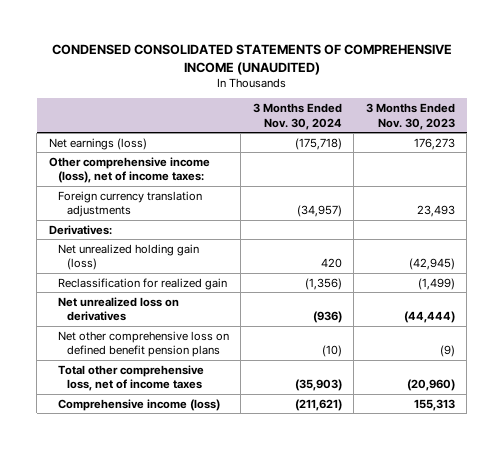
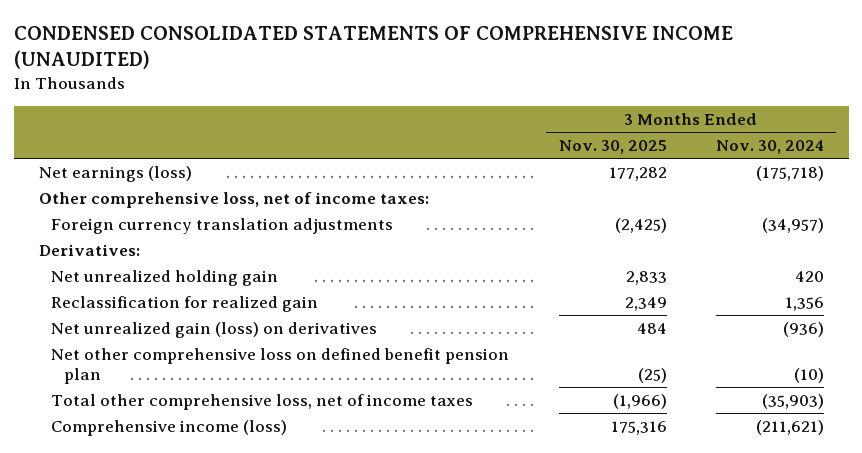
[365,103,455,130] 3 Months Ended Nov. 30, 2023 -> none
none -> [558,140,667,155] Nov. 30, 2025
[48,156,210,184] Other comprehensive income (loss), net of income taxes: -> [38,191,429,208] Other comprehensive loss, net of income taxes:
[57,243,199,271] Net unrealized holding gain (loss) -> [51,269,279,286] Net unrealized holding gain
[304,277,342,290] (1,356) -> [784,296,824,311] 1,356
[57,296,179,322] Net unrealized loss on derivatives -> [51,321,378,338] Net unrealized gain (loss) on derivatives
[57,330,229,358] Net other comprehensive loss on defined benefit pension plans -> [51,347,510,384] Net other comprehensive loss on defined benefit pension plan

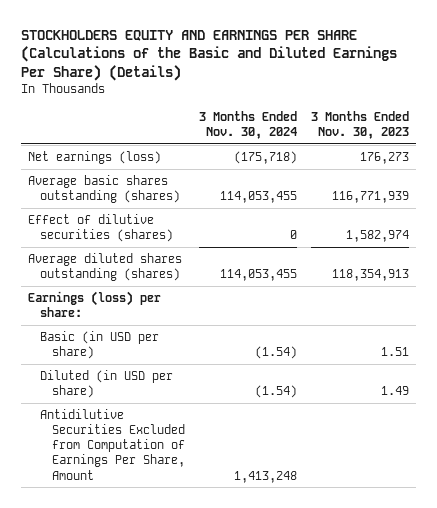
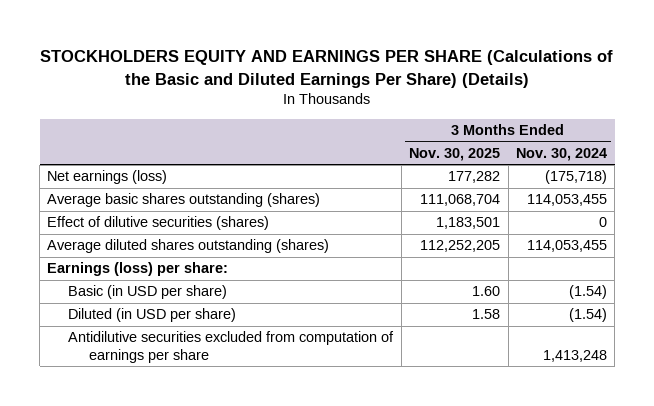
[311,110,410,139] 3 Months Ended Nov. 30, 2023 -> none
none -> [409,148,501,162] Nov. 30, 2025
[40,409,186,480] Antidilutive Securities Excluded from Computation of Earnings Per Share, Amount -> [68,331,395,363] Antidilutive securities excluded from computation of earnings per share

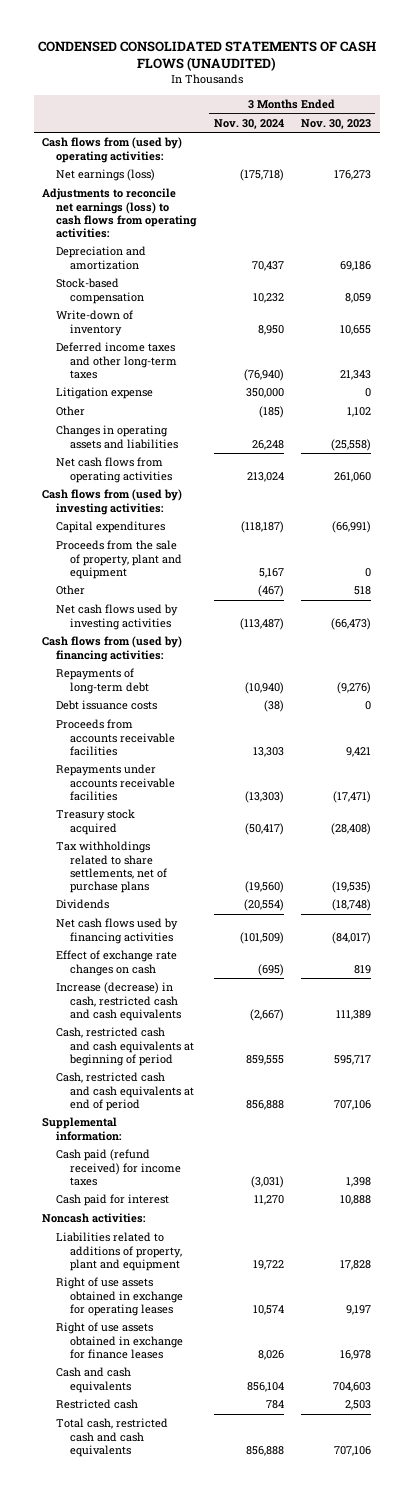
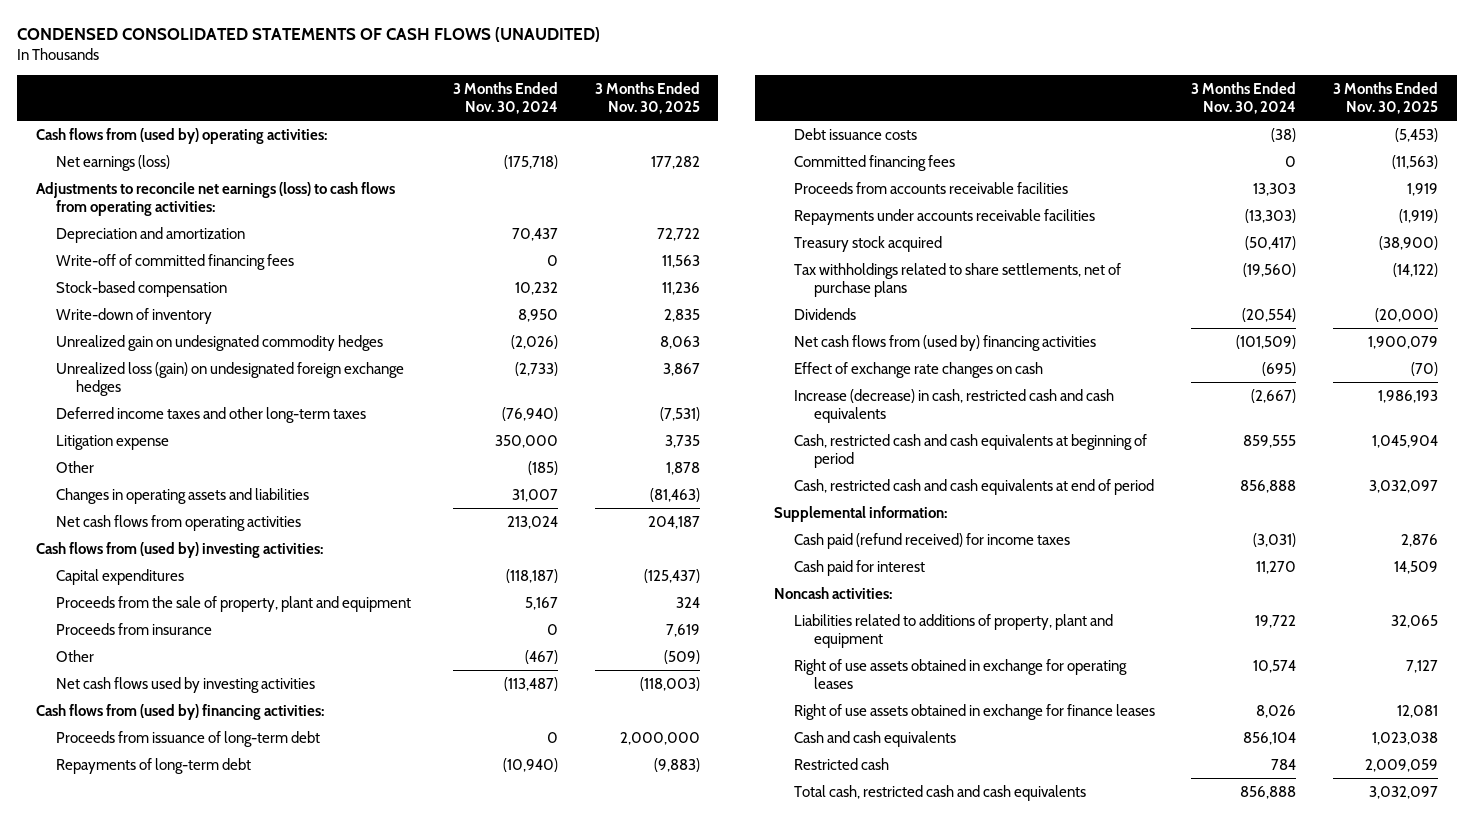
[301,119,372,130] Nov. 30, 2023 -> none
none -> [595,81,701,114] 3 Months Ended Nov. 30, 2025
none -> [55,253,294,270] Write-off of committed financing fees
none -> [55,334,383,351] Unrealized gain on undesignated commodity hedges
none -> [55,361,404,396] Unrealized loss (gain) on undesignated foreign exchange hedges
[251,439,284,450] 26,248 -> [512,488,559,502] 31,007
none -> [55,622,212,635] Proceeds from insurance
none -> [55,730,320,747] Proceeds from issuance of long-term debt
none -> [793,154,955,171] Committed financing fees
[56,918,179,944] Net cash flows used by financing activities -> [793,334,1096,351] Net cash flows from (used by) financing activities

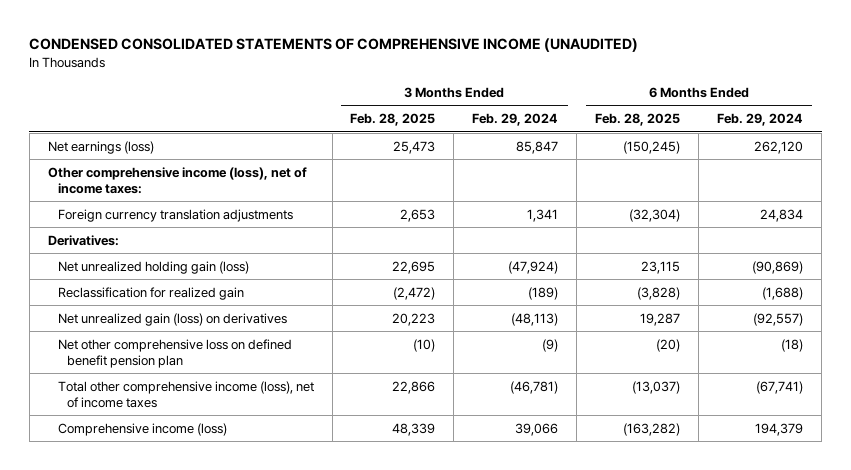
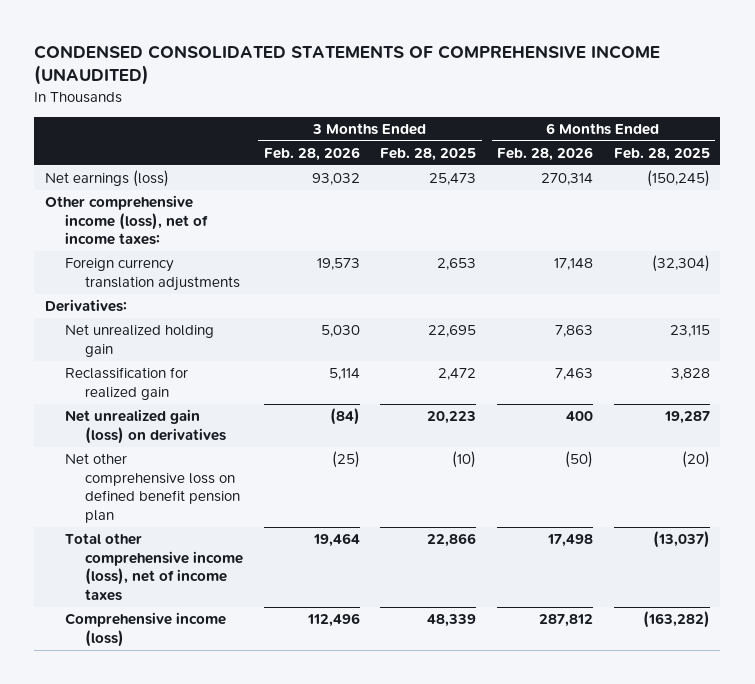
[472,113,559,127] Feb. 29, 2024 -> none
[717,113,804,127] Feb. 29, 2024 -> none
none -> [263,146,360,161] Feb. 28, 2026
none -> [497,146,594,161] Feb. 28, 2026
[57,260,249,274] Net unrealized holding gain (loss) -> [64,324,214,357] Net unrealized holding gain
[393,286,436,300] (2,472) -> [438,368,477,381] 2,472
[637,286,681,300] (3,828) -> [670,368,710,381] 3,828

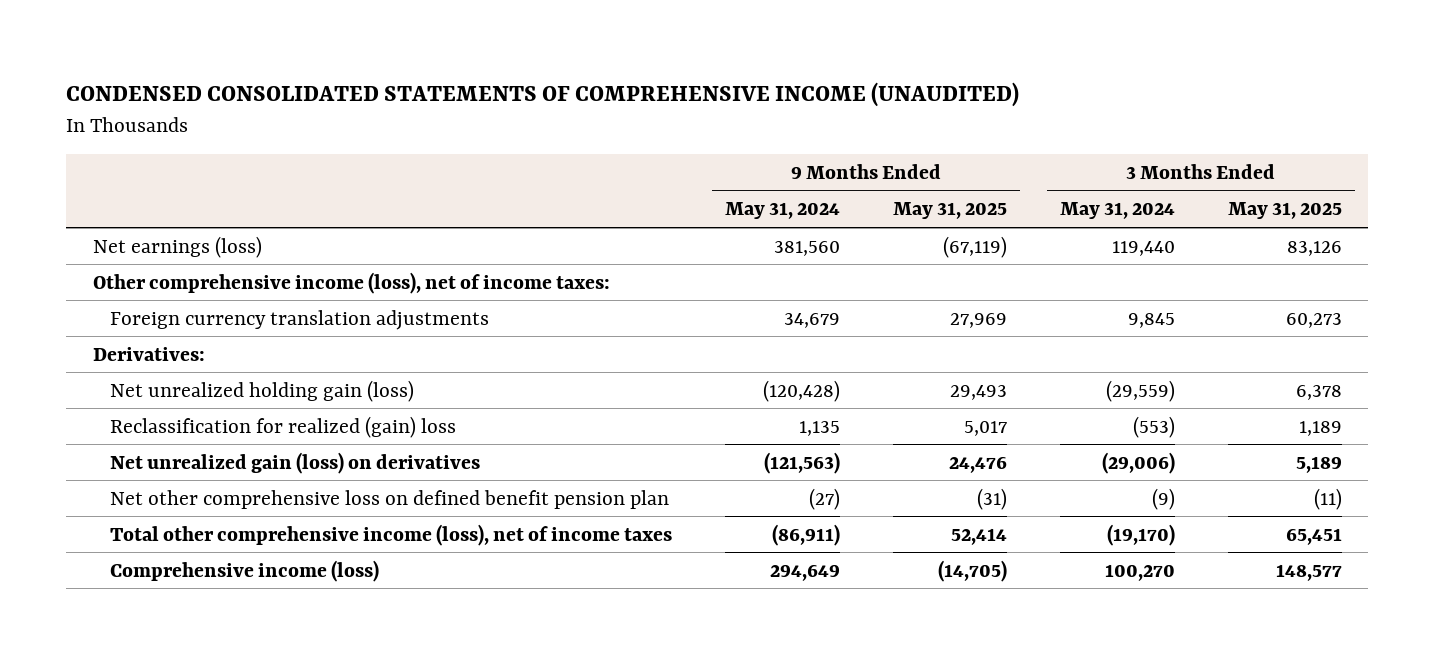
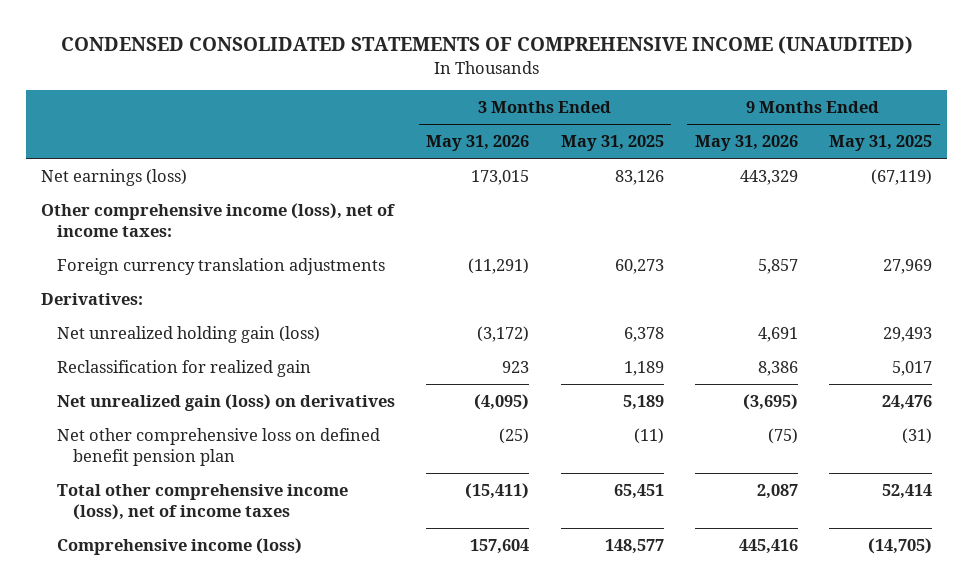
[725,202,841,220] May 31, 2024 -> none
[1059,202,1175,220] May 31, 2024 -> none
none -> [426,135,530,152] May 31, 2026
none -> [694,135,798,152] May 31, 2026
[110,415,457,438] Reclassification for realized (gain) loss -> [57,359,312,377] Reclassification for realized gain

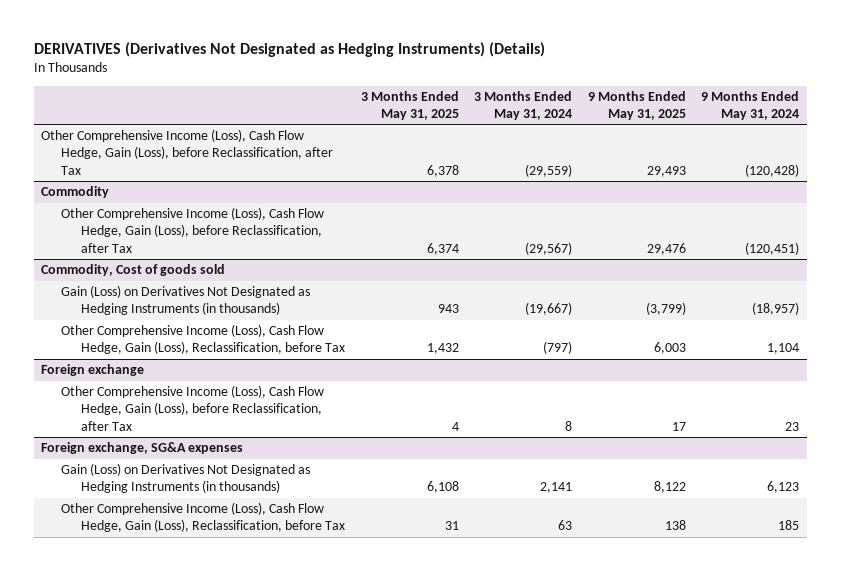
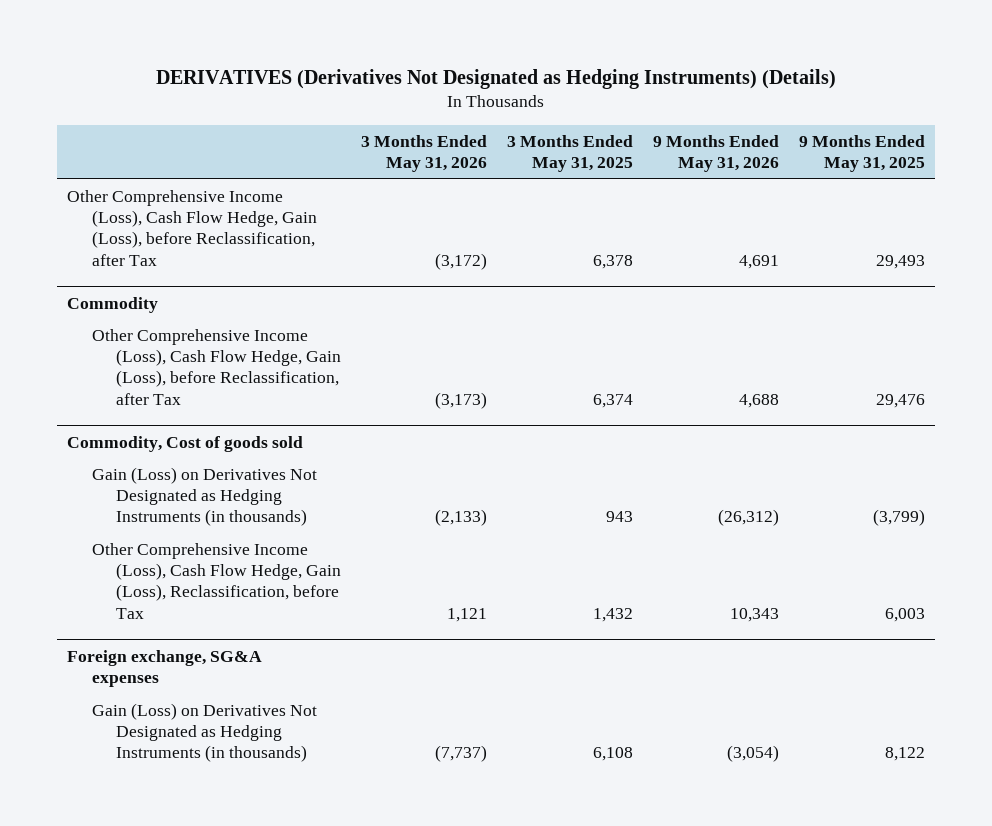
[474,90,573,120] 3 Months Ended May 31, 2024 -> none
[701,90,800,120] 9 Months Ended May 31, 2024 -> none
none -> [361,134,488,173] 3 Months Ended May 31, 2026
none -> [653,134,780,173] 9 Months Ended May 31, 2026
[41,364,145,377] Foreign exchange -> none
[61,385,325,431] Other Comprehensive Income (Loss), Cash Flow Hedge, Gain (Loss), before Reclassification, after Tax -> none
[61,502,346,533] Other Comprehensive Income (Loss), Cash Flow Hedge, Gain (Loss), Reclassification, before Tax -> none

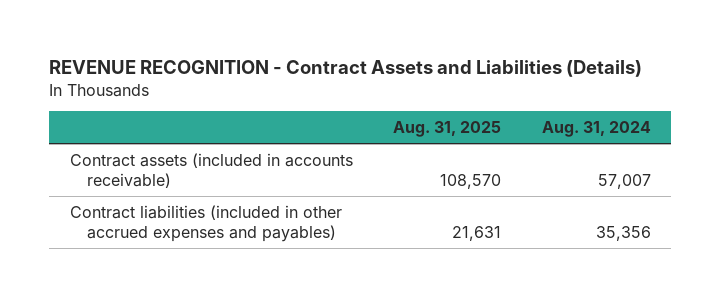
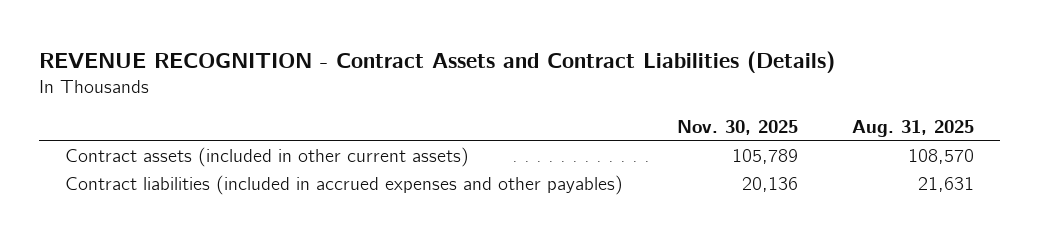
[49,60,643,78] REVENUE RECOGNITION - Contract Assets and Liabilities (Details) -> [38,50,835,73] REVENUE RECOGNITION - Contract Assets and Contract Liabilities (Details)
[541,121,651,138] Aug. 31, 2024 -> none
none -> [676,119,798,135] Nov. 30, 2025
[69,152,353,188] Contract assets (included in accounts receivable) -> [65,146,470,167] Contract assets (included in other current assets)
[69,204,342,242] Contract liabilities (included in other accrued expenses and payables) -> [65,174,624,195] Contract liabilities (included in accrued expenses and other payables)

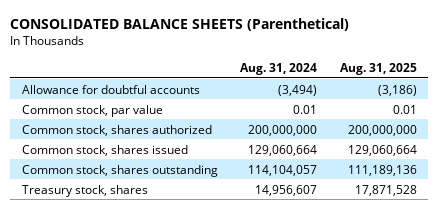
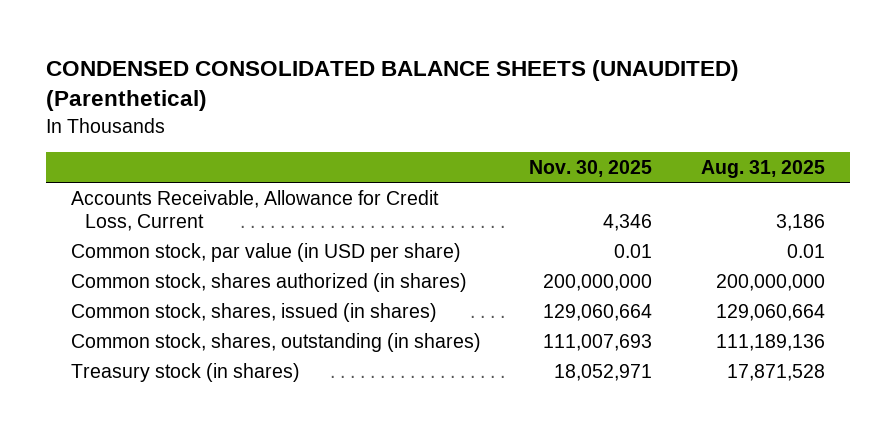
[10,17,350,31] CONSOLIDATED BALANCE SHEETS (Parenthetical) -> [46,60,740,112] CONDENSED CONSOLIDATED BALANCE SHEETS (UNAUDITED) (Parenthetical)
[240,62,318,75] Aug. 31, 2024 -> none
none -> [529,159,653,177] Nov. 30, 2025
[21,84,200,94] Allowance for doubtful accounts -> [70,189,439,231] Accounts Receivable, Allowance for Credit Loss, Current
[377,84,417,96] (3,186) -> [776,213,826,231] 3,186
[21,104,163,117] Common stock, par value -> [70,242,461,262] Common stock, par value (in USD per share)
[21,124,212,136] Common stock, shares authorized -> [70,272,467,292] Common stock, shares authorized (in shares)
[21,144,188,156] Common stock, shares issued -> [70,302,437,322] Common stock, shares, issued (in shares)
[21,164,218,177] Common stock, shares outstanding -> [70,332,481,352] Common stock, shares, outstanding (in shares)
[21,184,148,197] Treasury stock, shares -> [70,362,300,382] Treasury stock (in shares)

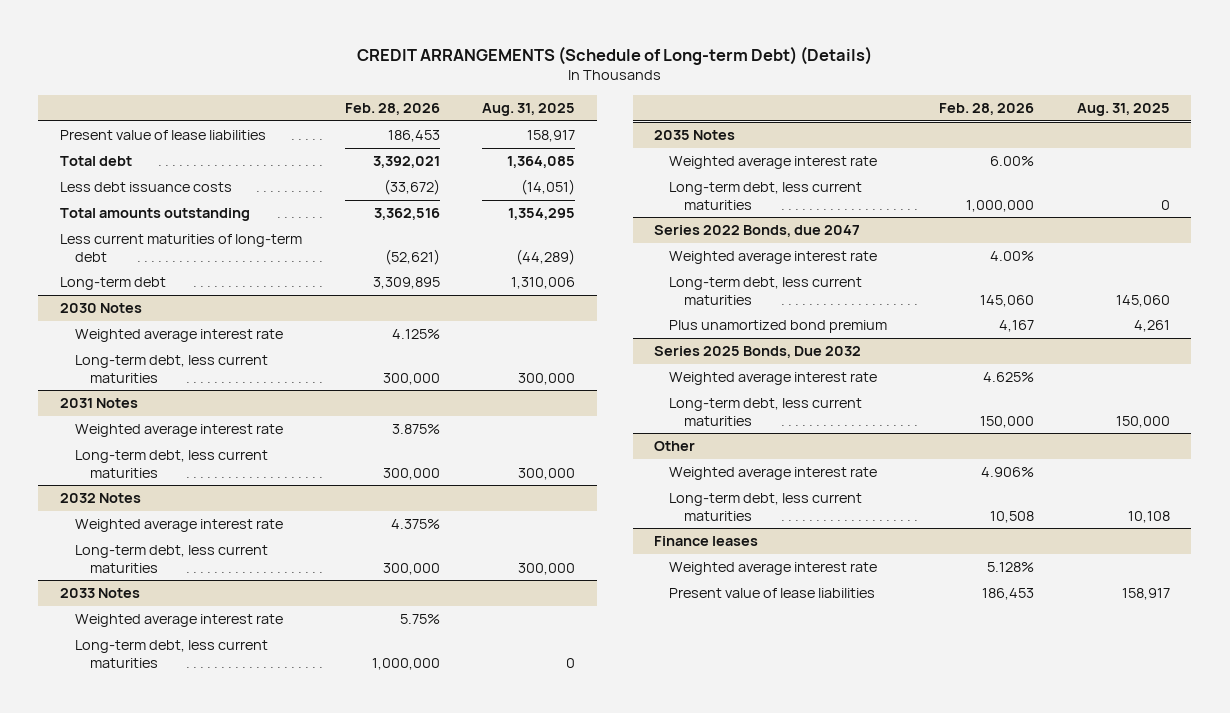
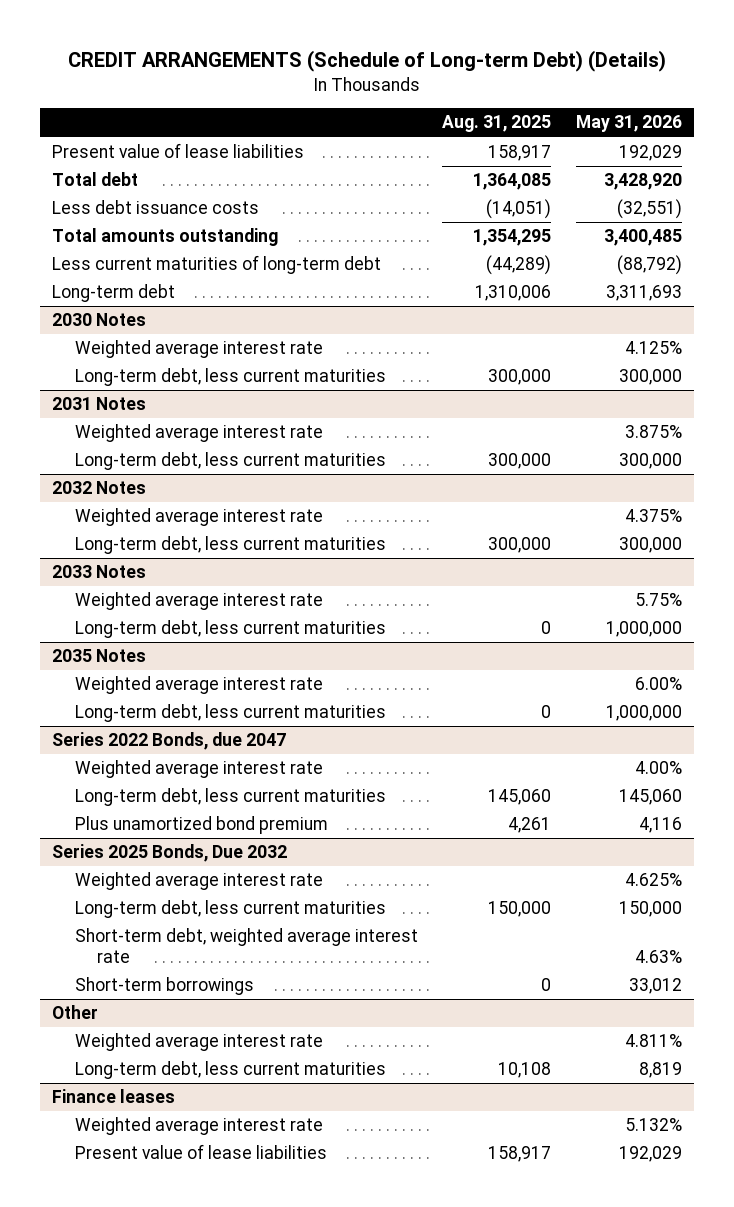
[344,103,440,116] Feb. 28, 2026 -> none
none -> [575,115,682,133] May 31, 2026
none -> [74,928,418,964] Short-term debt, weighted average interest rate
none -> [74,977,254,996] Short-term borrowings

